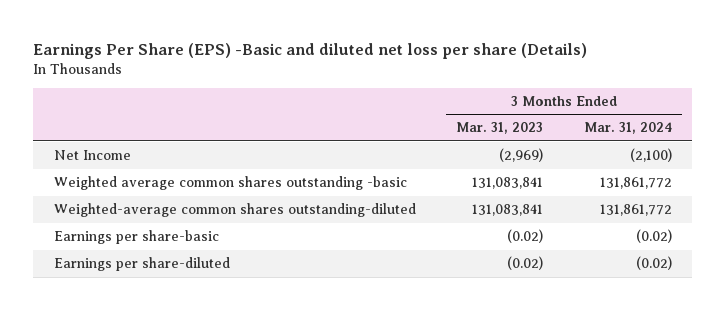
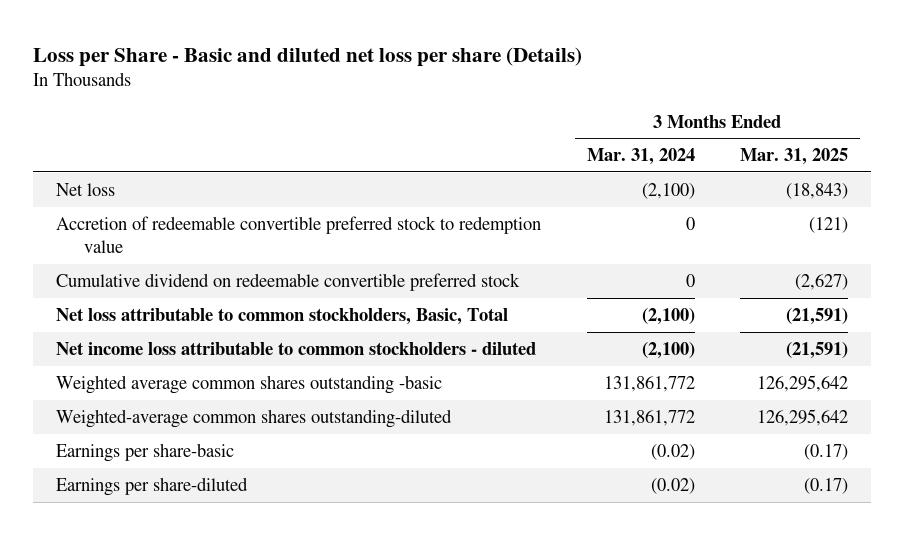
[33,43,588,60] Earnings Per Share (EPS) -Basic and diluted net loss per share (Details) -> [33,46,583,67] Loss per Share - Basic and diluted net loss per share (Details)
[456,122,544,135] Mar. 31, 2023 -> none
none -> [740,148,849,166] Mar. 31, 2025
[53,150,131,161] Net Income -> [56,182,116,196] Net loss
none -> [56,215,542,253] Accretion of redeemable convertible preferred stock to redemption value
none -> [56,272,521,291] Cumulative dividend on redeemable convertible preferred stock
none -> [56,307,509,325] Net loss attributable to common stockholders, Basic, Total
none -> [56,341,537,355] Net income loss attributable to common stockholders - diluted

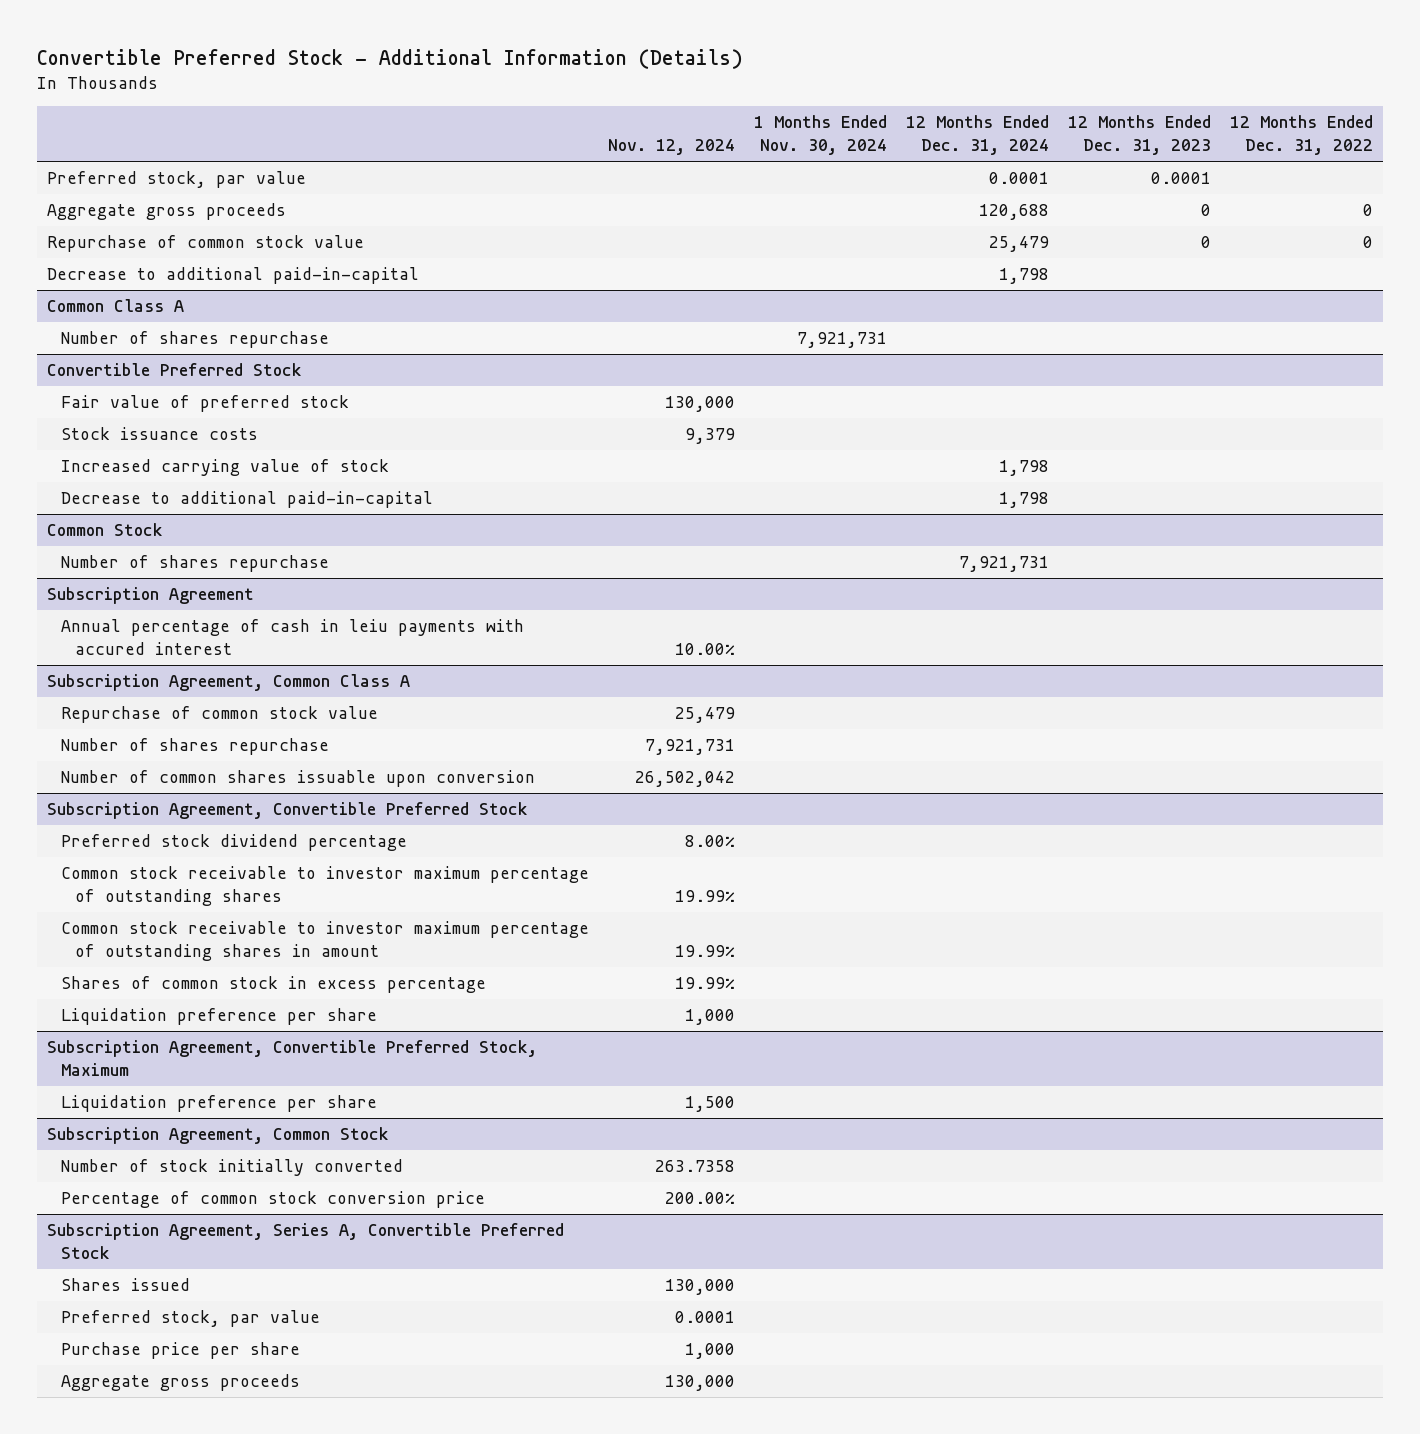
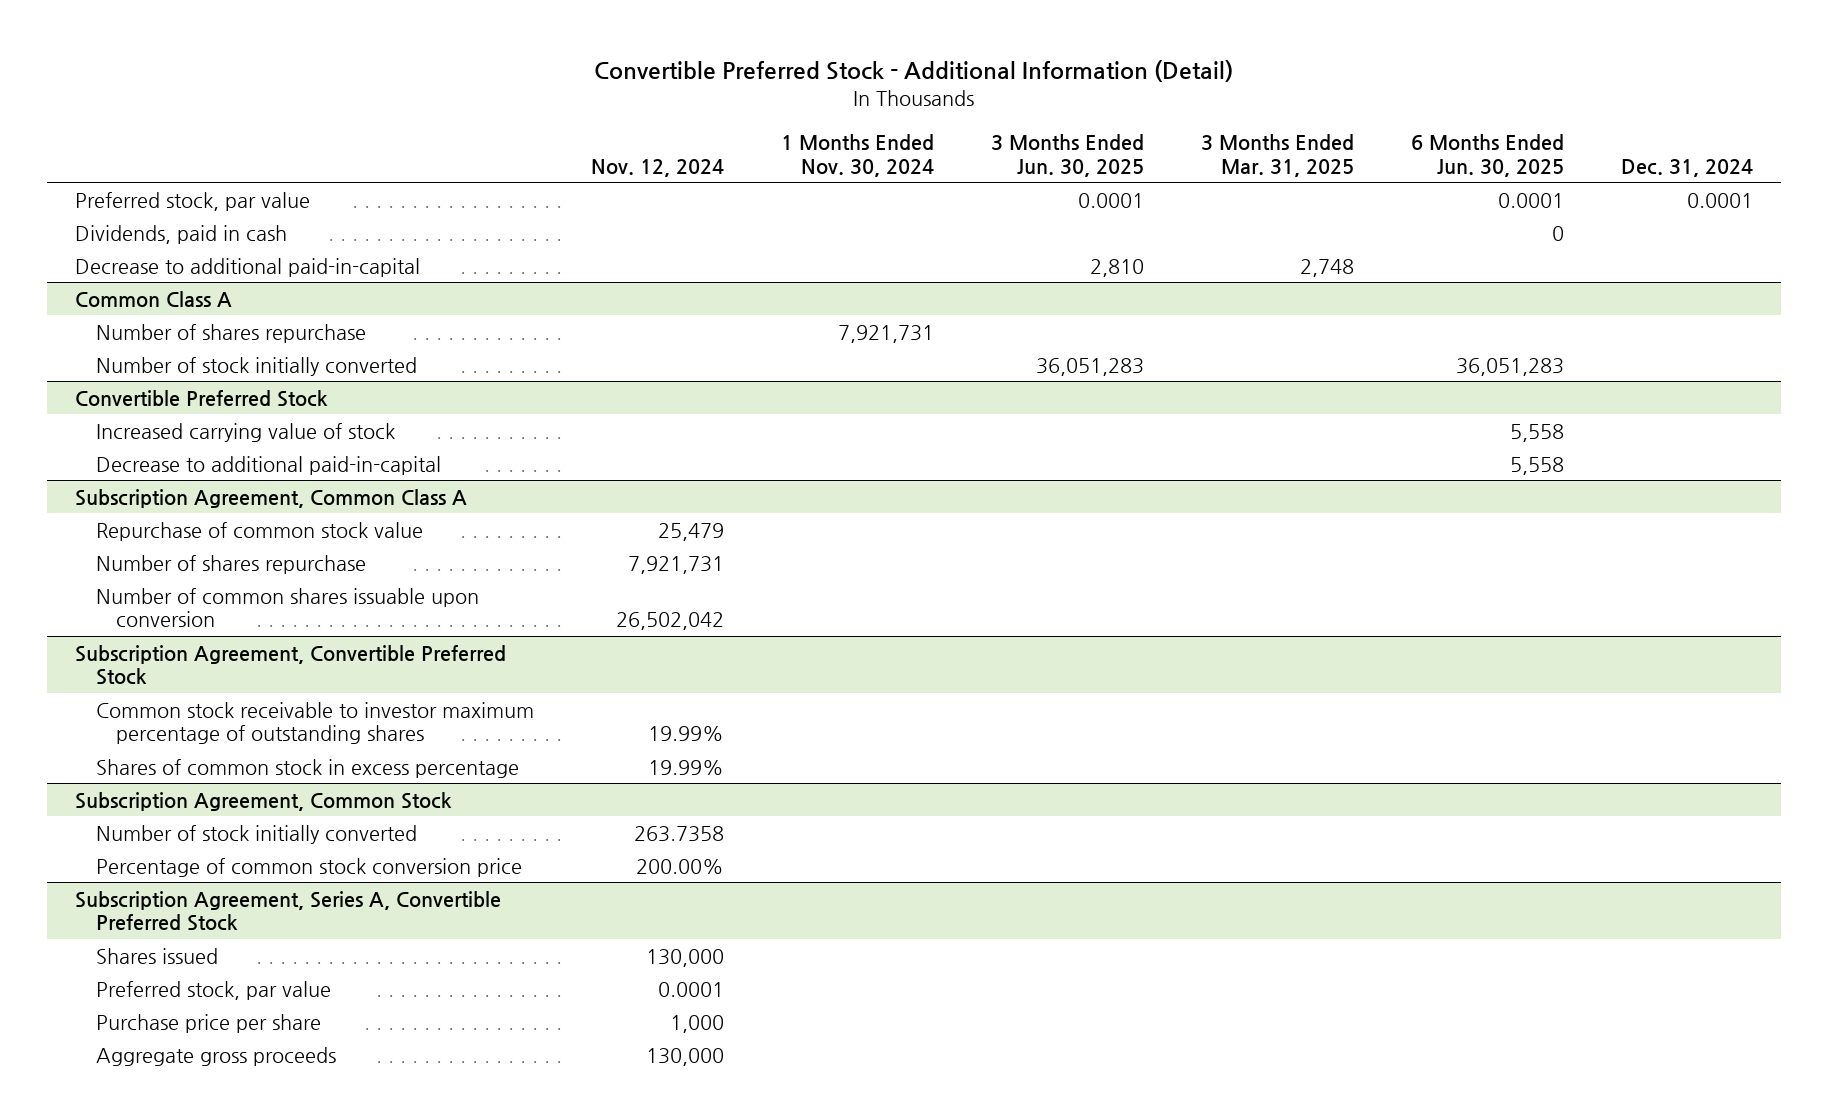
[37,48,744,69] Convertible Preferred Stock - Additional Information (Details) -> [594,60,1234,83] Convertible Preferred Stock - Additional Information (Detail)
[906,115,1050,156] 12 Months Ended Dec. 31, 2024 -> none
[1068,115,1212,156] 12 Months Ended Dec. 31, 2023 -> none
[1230,115,1374,156] 12 Months Ended Dec. 31, 2022 -> none
none -> [990,133,1144,177] 3 Months Ended Jun. 30, 2025
none -> [1200,133,1354,177] 3 Months Ended Mar. 31, 2025
none -> [1410,133,1564,177] 6 Months Ended Jun. 30, 2025
none -> [1620,158,1753,177] Dec. 31, 2024
[46,203,286,221] Aggregate gross proceeds -> none
[46,235,364,253] Repurchase of common stock value -> none
none -> [75,224,288,244] Dividends, paid in cash
none -> [95,356,417,376] Number of stock initially converted
[61,395,350,413] Fair value of preferred stock -> none
[61,427,259,441] Stock issuance costs -> none
[46,523,163,537] Common Stock -> none
[61,555,330,573] Number of shares repurchase -> none
[46,587,254,605] Subscription Agreement -> none
[61,619,525,655] Annual percentage of cash in leiu payments with accured interest -> none
[61,834,408,852] Preferred stock dividend percentage -> none
[61,921,590,961] Common stock receivable to investor maximum percentage of outstanding shares in amount -> none
[61,1008,378,1026] Liquidation preference per share -> none
[46,1040,537,1076] Subscription Agreement, Convertible Preferred Stock, Maximum -> none
[61,1095,378,1113] Liquidation preference per share -> none

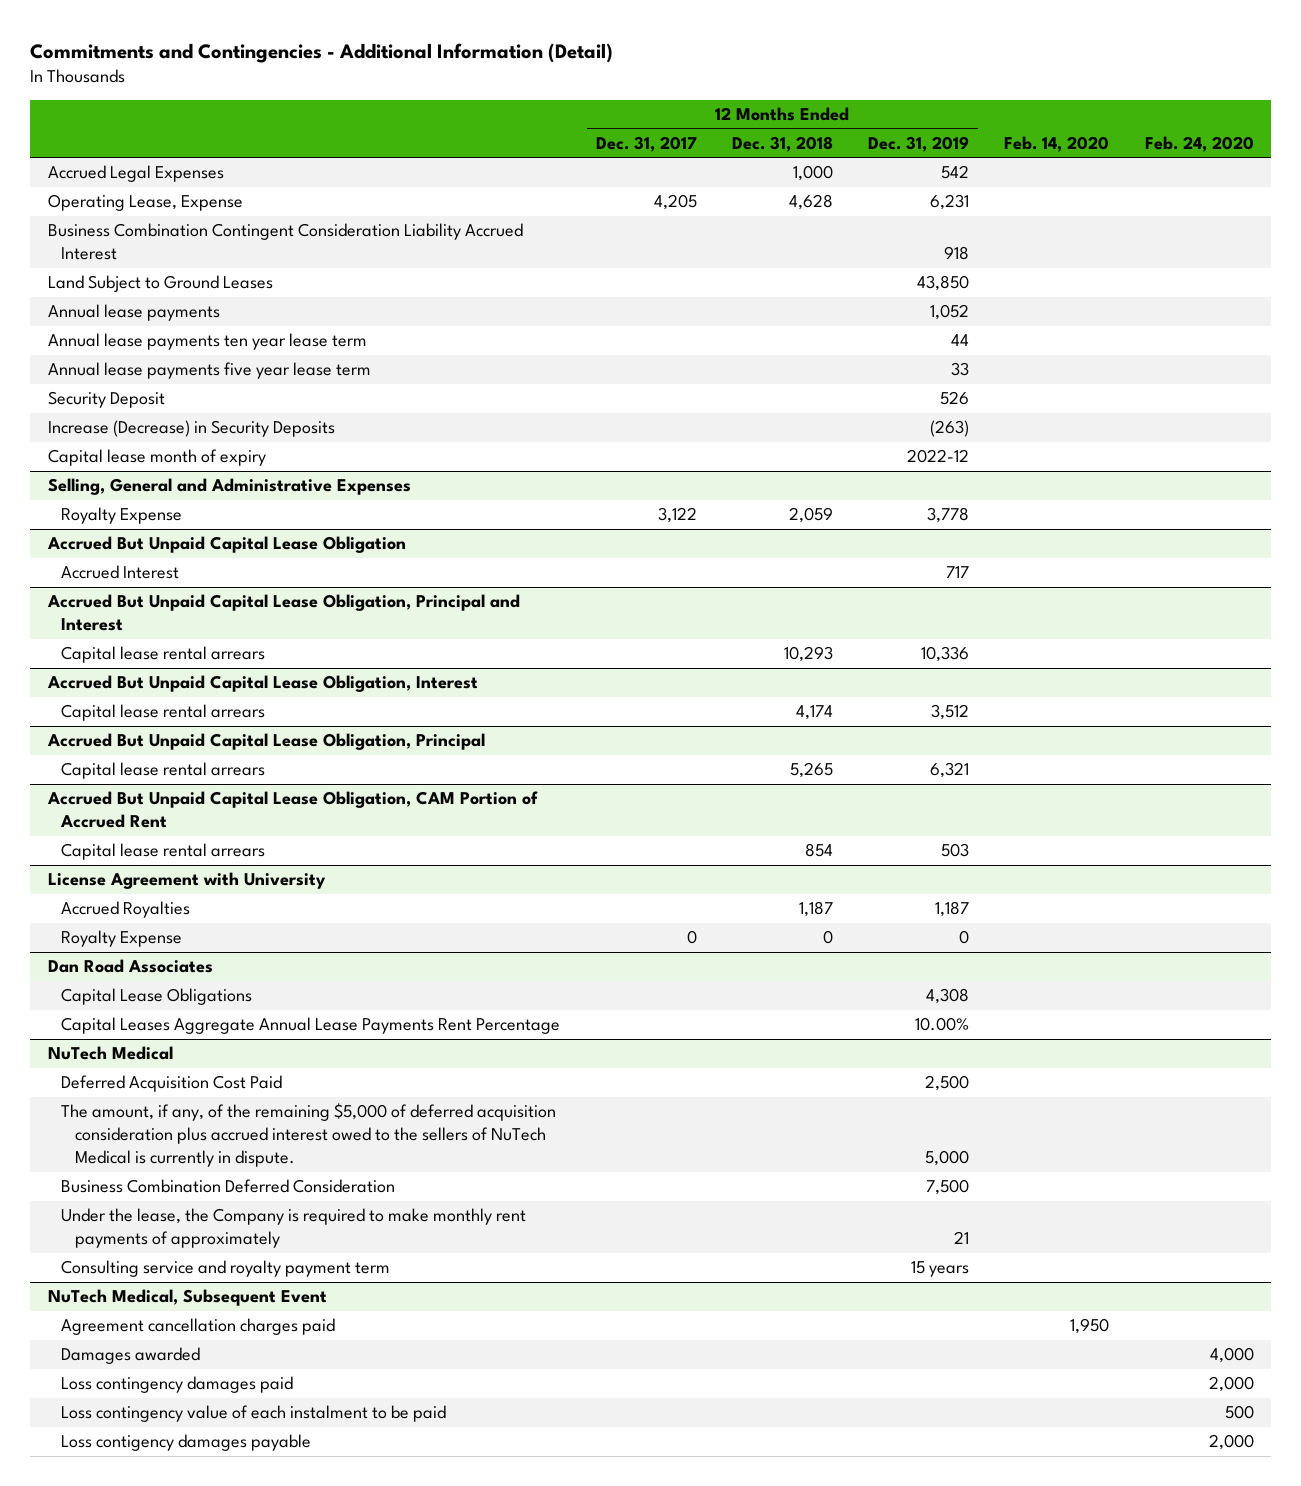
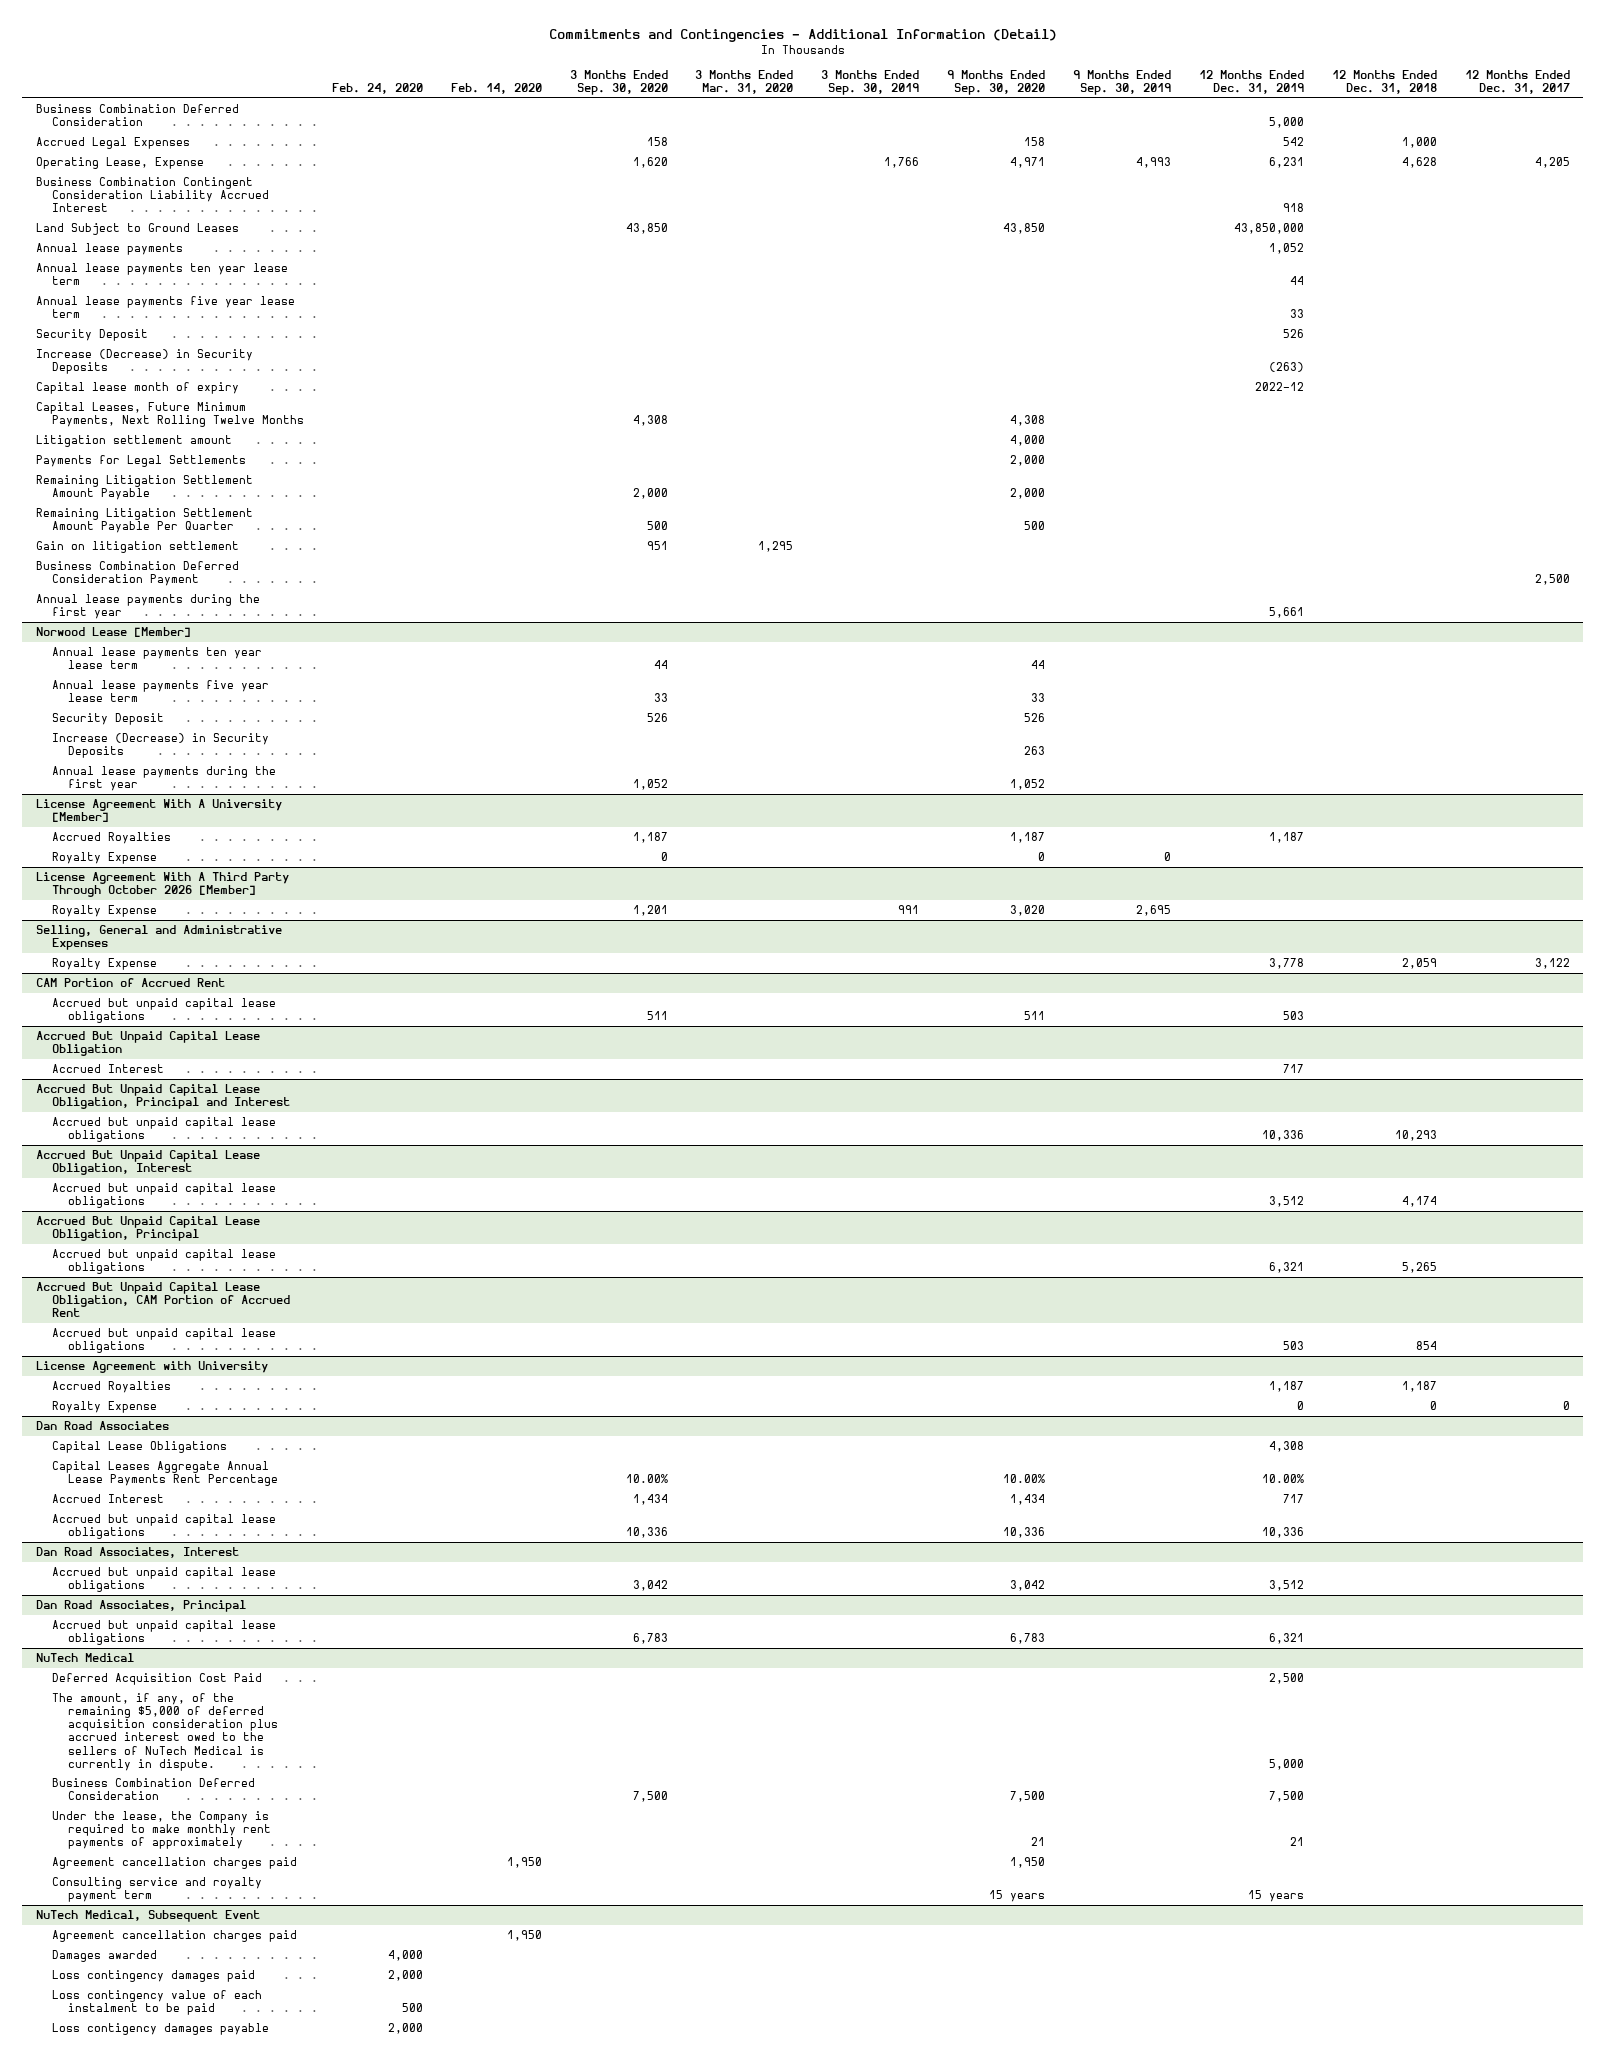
none -> [569,69,668,95] 3 Months Ended Sep. 30, 2020
none -> [695,69,794,94] 3 Months Ended Mar. 31, 2020
none -> [821,69,920,95] 3 Months Ended Sep. 30, 2019
none -> [947,69,1046,95] 9 Months Ended Sep. 30, 2020
none -> [1072,69,1171,95] 9 Months Ended Sep. 30, 2019
none -> [36,104,240,127] Business Combination Deferred Consideration
[917,275,970,292] 43,850 -> [1233,223,1304,235] 43,850,000
none -> [36,402,305,428] Capital Leases, Future Minimum Payments, Next Rolling Twelve Months
none -> [36,435,233,448] Litigation settlement amount
none -> [36,455,247,468] Payments for Legal Settlements
none -> [36,475,254,501] Remaining Litigation Settlement Amount Payable
none -> [36,508,254,534] Remaining Litigation Settlement Amount Payable Per Quarter
none -> [36,541,240,554] Gain on litigation settlement
none -> [36,561,240,587] Business Combination Deferred Consideration Payment
none -> [36,594,261,620] Annual lease payments during the first year
none -> [36,627,192,638] Norwood Lease [Member]
none -> [52,647,263,670] Annual lease payments ten year lease term
none -> [52,680,270,703] Annual lease payments five year lease term
none -> [52,713,165,726] Security Deposit
none -> [52,733,270,759] Increase (Decrease) in Security Deposits
none -> [52,766,277,792] Annual lease payments during the first year
none -> [36,799,283,823] License Agreement With A University [Member]
none -> [52,832,172,845] Accrued Royalties
none -> [52,852,158,865] Royalty Expense
none -> [36,872,290,898] License Agreement With A Third Party Through October 2026 [Member]
none -> [52,905,158,918] Royalty Expense
none -> [36,978,226,988] CAM Portion of Accrued Rent
none -> [52,998,277,1024] Accrued but unpaid capital lease obligations
[61,646,266,664] Capital lease rental arrears -> [52,1117,277,1143] Accrued but unpaid capital lease obligations
[61,704,266,722] Capital lease rental arrears -> [52,1183,277,1209] Accrued but unpaid capital lease obligations
[61,762,266,780] Capital lease rental arrears -> [52,1249,277,1275] Accrued but unpaid capital lease obligations
[61,843,266,861] Capital lease rental arrears -> [52,1328,277,1354] Accrued but unpaid capital lease obligations
none -> [52,1494,165,1504] Accrued Interest
none -> [52,1514,277,1540] Accrued but unpaid capital lease obligations
none -> [36,1547,240,1559] Dan Road Associates, Interest
none -> [52,1567,277,1593] Accrued but unpaid capital lease obligations
none -> [36,1600,247,1613] Dan Road Associates, Principal
none -> [52,1620,277,1646] Accrued but unpaid capital lease obligations
none -> [52,1857,298,1870] Agreement cancellation charges paid

